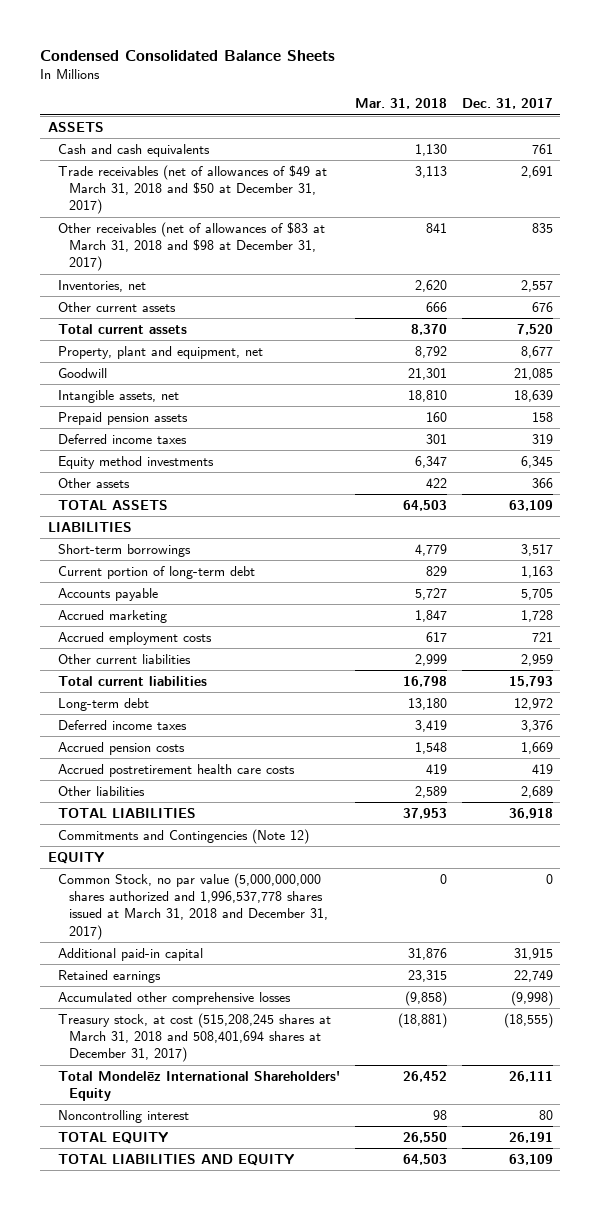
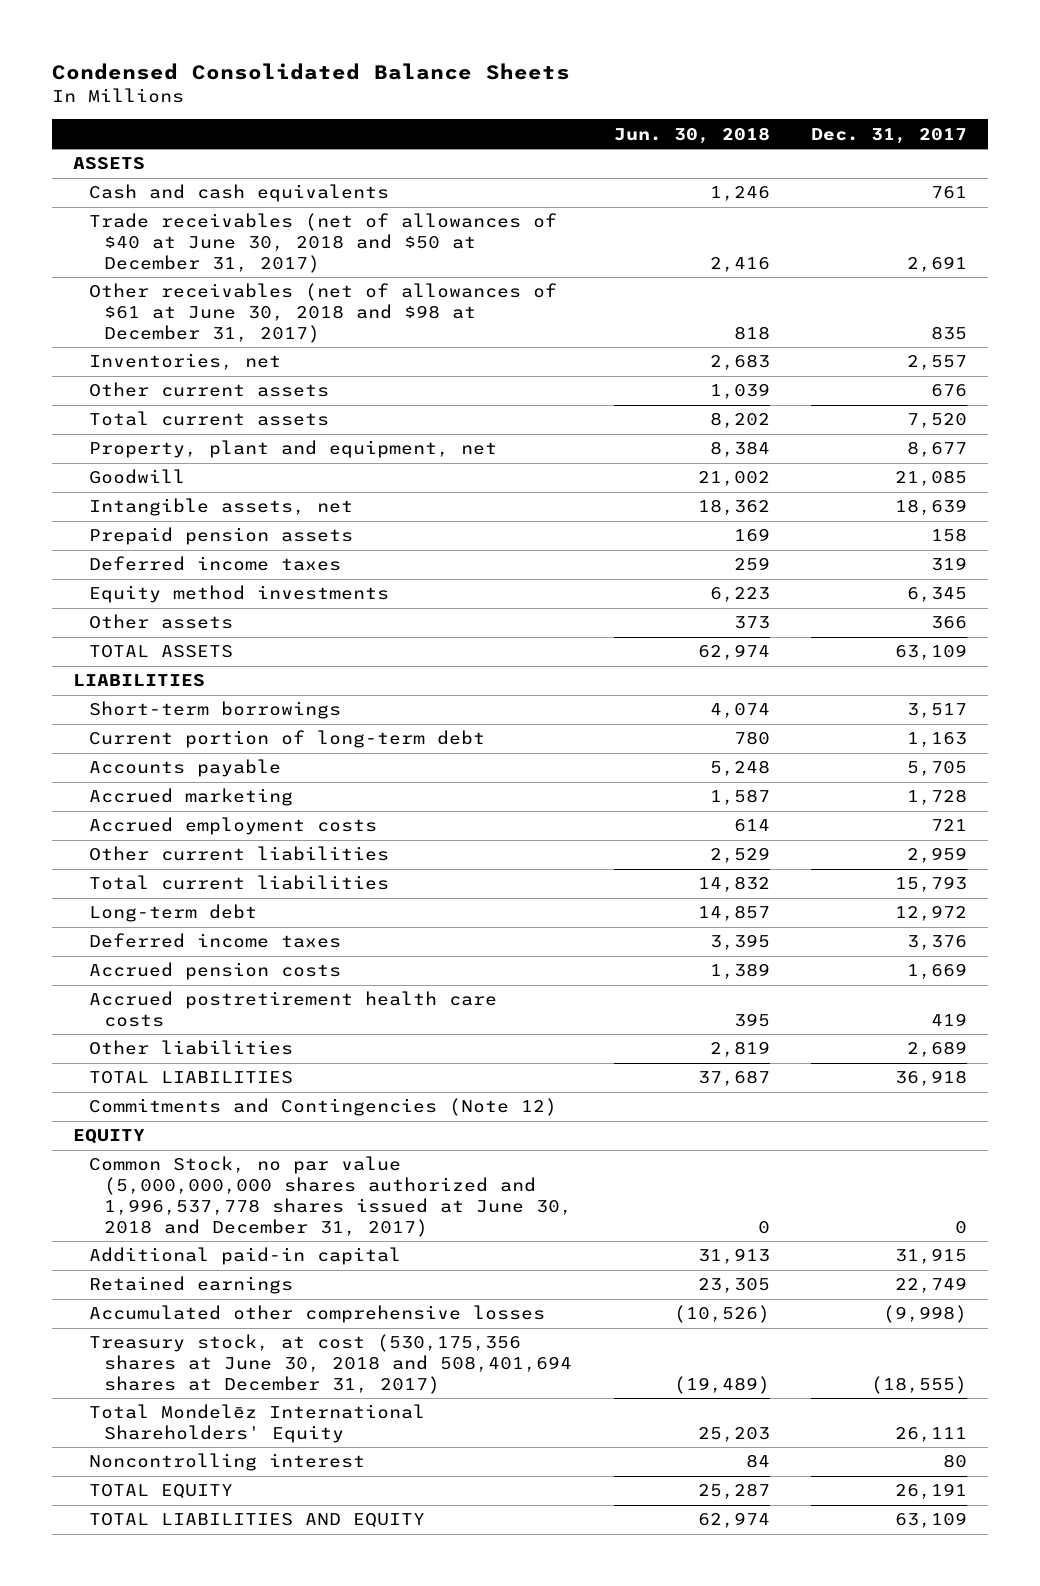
[354,98,447,110] Mar. 31, 2018 -> none
none -> [613,126,770,144] Jun. 30, 2018
[58,164,328,215] Trade receivables (net of allowances of $49 at March 31, 2018 and $50 at December 31, 2017) -> [88,213,557,273] Trade receivables (net of allowances of $40 at June 30, 2018 and $50 at December 31, 2017)
[58,221,326,272] Other receivables (net of allowances of $83 at March 31, 2018 and $98 at December 31, 2017) -> [88,283,557,343] Other receivables (net of allowances of $61 at June 30, 2018 and $98 at December 31, 2017)
[58,872,329,940] Common Stock, no par value (5,000,000,000 shares authorized and 1,996,537,778 shares issued at March 31, 2018 and December 31, 2017) -> [88,1156,573,1237] Common Stock, no par value (5,000,000,000 shares authorized and 1,996,537,778 shares issued at June 30, 2018 and December 31, 2017)
[58,1012,332,1063] Treasury stock, at cost (515,208,245 shares at March 31, 2018 and 508,401,694 shares at December 31, 2017) -> [88,1334,573,1394] Treasury stock, at cost (530,175,356 shares at June 30, 2018 and 508,401,694 shares at December 31, 2017)

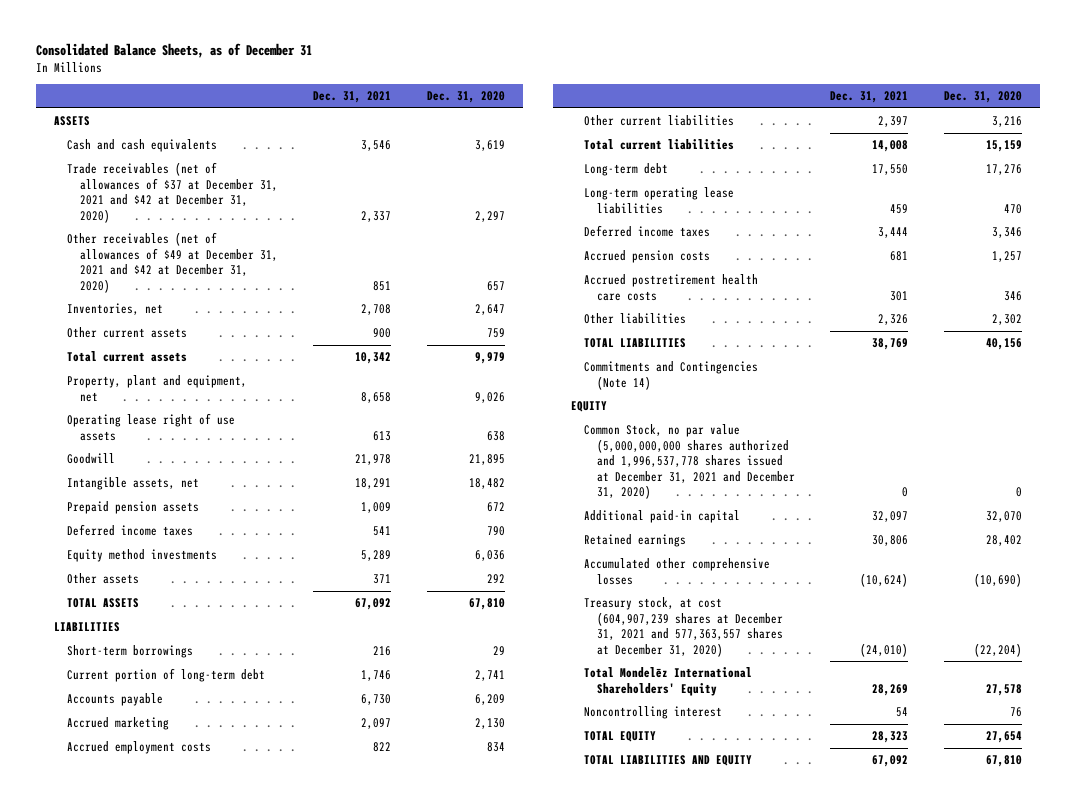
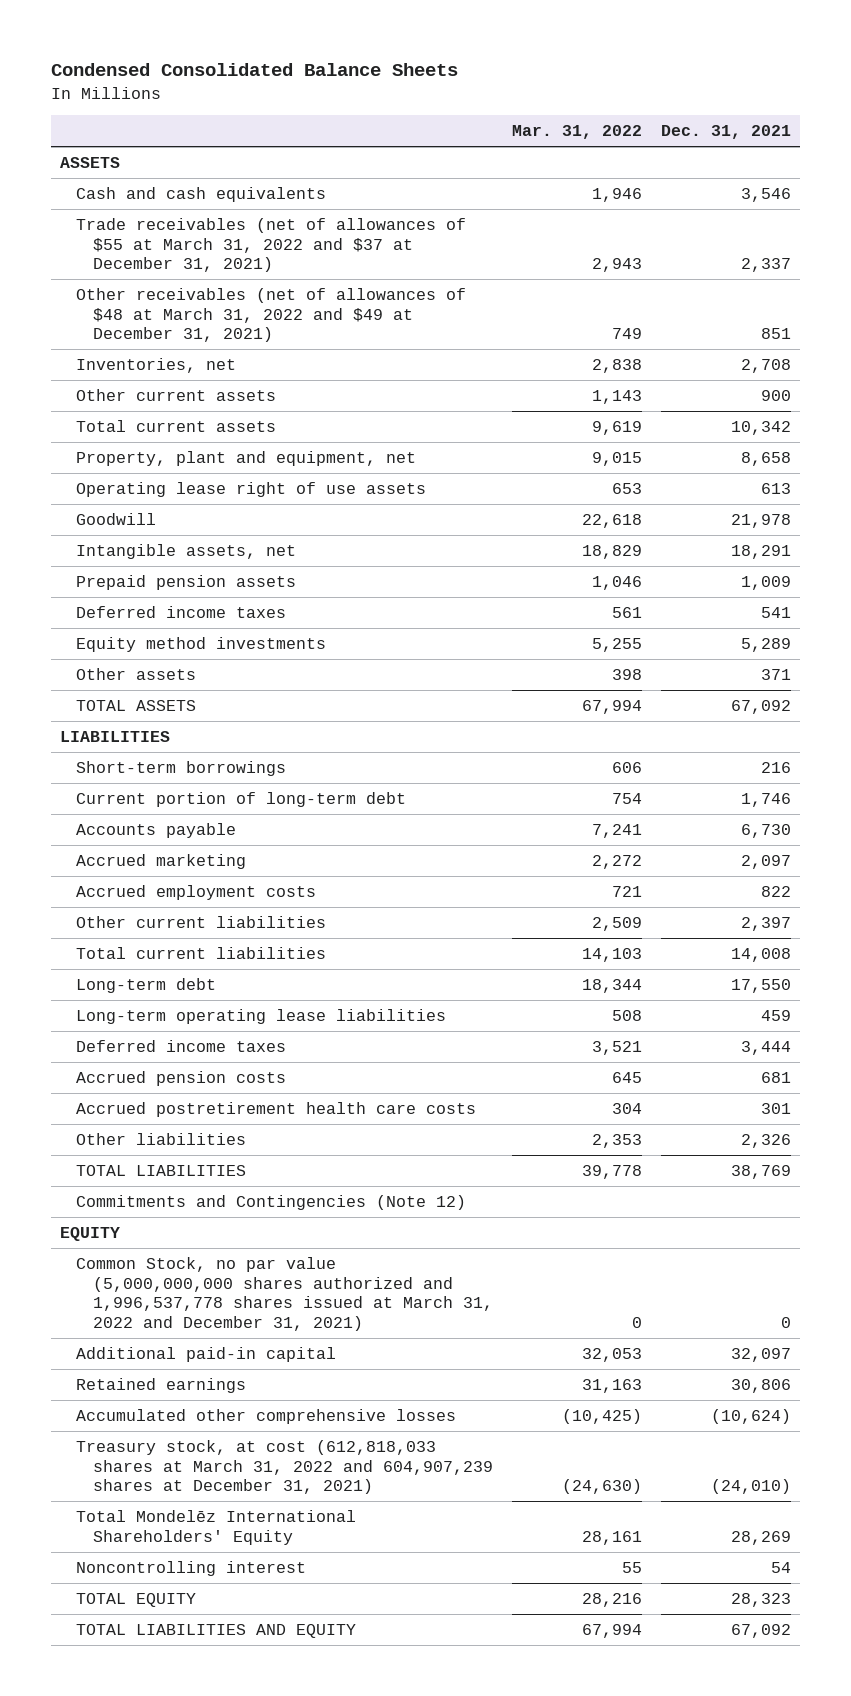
[36,43,313,59] Consolidated Balance Sheets, as of December 31 -> [50,63,458,77] Condensed Consolidated Balance Sheets
[426,91,505,104] Dec. 31, 2020 -> none
none -> [511,125,642,140] Mar. 31, 2022
[67,162,279,223] Trade receivables (net of allowances of $37 at December 31, 2021 and $42 at December 31, 2020) -> [76,217,467,273] Trade receivables (net of allowances of $55 at March 31, 2022 and $37 at December 31, 2021)
[67,232,279,293] Other receivables (net of allowances of $49 at December 31, 2021 and $42 at December 31, 2020) -> [76,287,467,343] Other receivables (net of allowances of $48 at March 31, 2022 and $49 at December 31, 2021)
[584,361,759,390] Commitments and Contingencies (Note 14) -> [76,1194,467,1210] Commitments and Contingencies (Note 12)
[584,424,796,500] Common Stock, no par value (5,000,000,000 shares authorized and 1,996,537,778 shares issued at December 31, 2021 and December 31, 2020) -> [76,1256,493,1331] Common Stock, no par value (5,000,000,000 shares authorized and 1,996,537,778 shares issued at March 31, 2022 and December 31, 2021)
[584,597,784,657] Treasury stock, at cost (604,907,239 shares at December 31, 2021 and 577,363,557 shares at December 31, 2020) -> [76,1439,493,1495] Treasury stock, at cost (612,818,033 shares at March 31, 2022 and 604,907,239 shares at December 31, 2021)

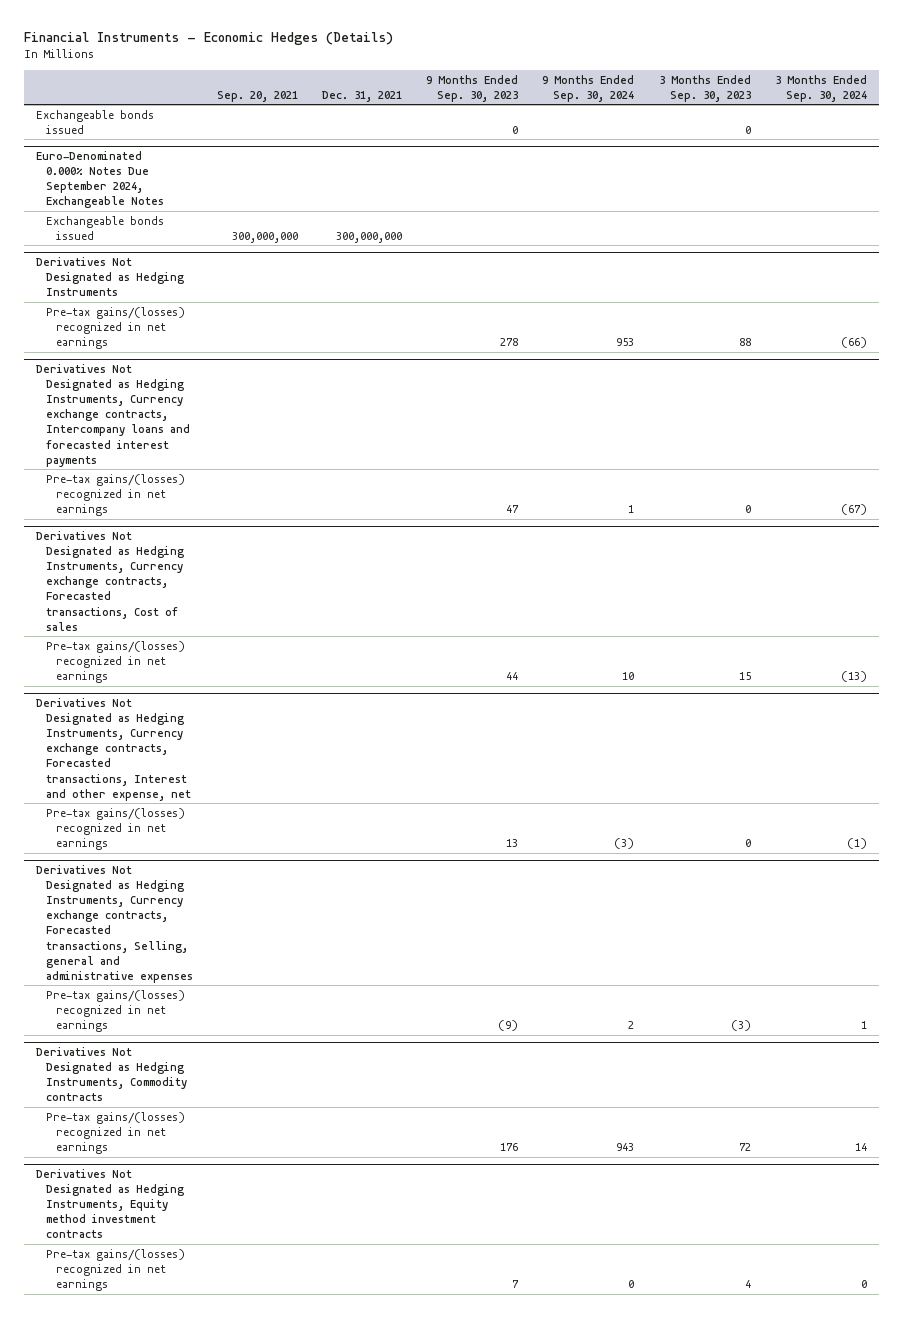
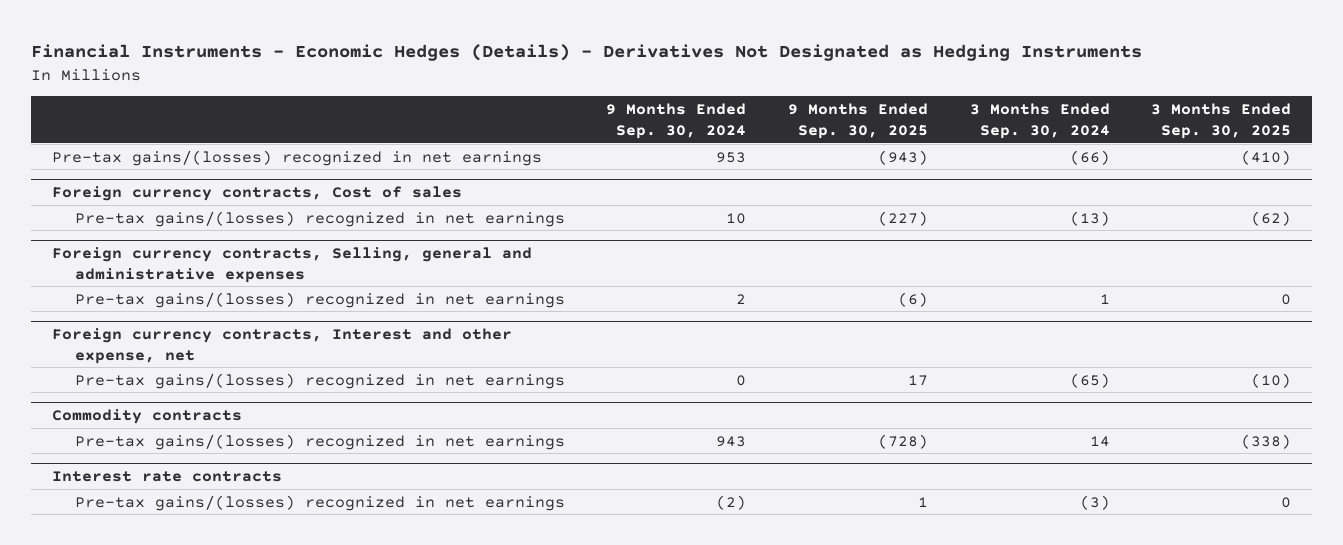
[24,32,394,46] Financial Instruments - Economic Hedges (Details) -> [31,44,1143,62] Financial Instruments - Economic Hedges (Details) - Derivatives Not Designated as Hedging Instruments
[217,90,299,102] Sep. 20, 2021 -> none
[322,90,403,102] Dec. 31, 2021 -> none
[426,74,519,102] 9 Months Ended Sep. 30, 2023 -> none
[658,74,751,102] 3 Months Ended Sep. 30, 2023 -> none
none -> [787,103,928,139] 9 Months Ended Sep. 30, 2025
none -> [1151,103,1292,139] 3 Months Ended Sep. 30, 2025
[36,109,155,134] Exchangeable bonds issued -> none
[36,151,164,209] Euro-Denominated 0.000% Notes Due September 2024, Exchangeable Notes -> none
[45,215,164,240] Exchangeable bonds issued -> none
[36,257,184,297] Derivatives Not Designated as Hedging Instruments -> none
[36,364,190,467] Derivatives Not Designated as Hedging Instruments, Currency exchange contracts, Intercompany loans and forecasted interest payments -> none
[45,473,185,516] Pre-tax gains/(losses) recognized in net earnings -> none
[36,531,184,631] Derivatives Not Designated as Hedging Instruments, Currency exchange contracts, Forecasted transactions, Cost of sales -> none
none -> [52,185,463,201] Foreign currency contracts, Cost of sales
[36,698,191,801] Derivatives Not Designated as Hedging Instruments, Currency exchange contracts, Forecasted transactions, Interest and other expense, net -> none
[45,807,185,850] Pre-tax gains/(losses) recognized in net earnings -> none
[36,865,193,983] Derivatives Not Designated as Hedging Instruments, Currency exchange contracts, Forecasted transactions, Selling, general and administrative expenses -> none
none -> [52,246,533,283] Foreign currency contracts, Selling, general and administrative expenses
[36,1047,187,1102] Derivatives Not Designated as Hedging Instruments, Commodity contracts -> none
none -> [52,327,513,364] Foreign currency contracts, Interest and other expense, net
none -> [74,372,565,389] Pre-tax gains/(losses) recognized in net earnings
none -> [52,408,243,424] Commodity contracts
[36,1169,184,1239] Derivatives Not Designated as Hedging Instruments, Equity method investment contracts -> none
none -> [52,470,283,482] Interest rate contracts
[628,1279,635,1288] 0 -> [716,494,747,510] (2)
[860,1279,867,1288] 0 -> [1079,494,1110,510] (3)

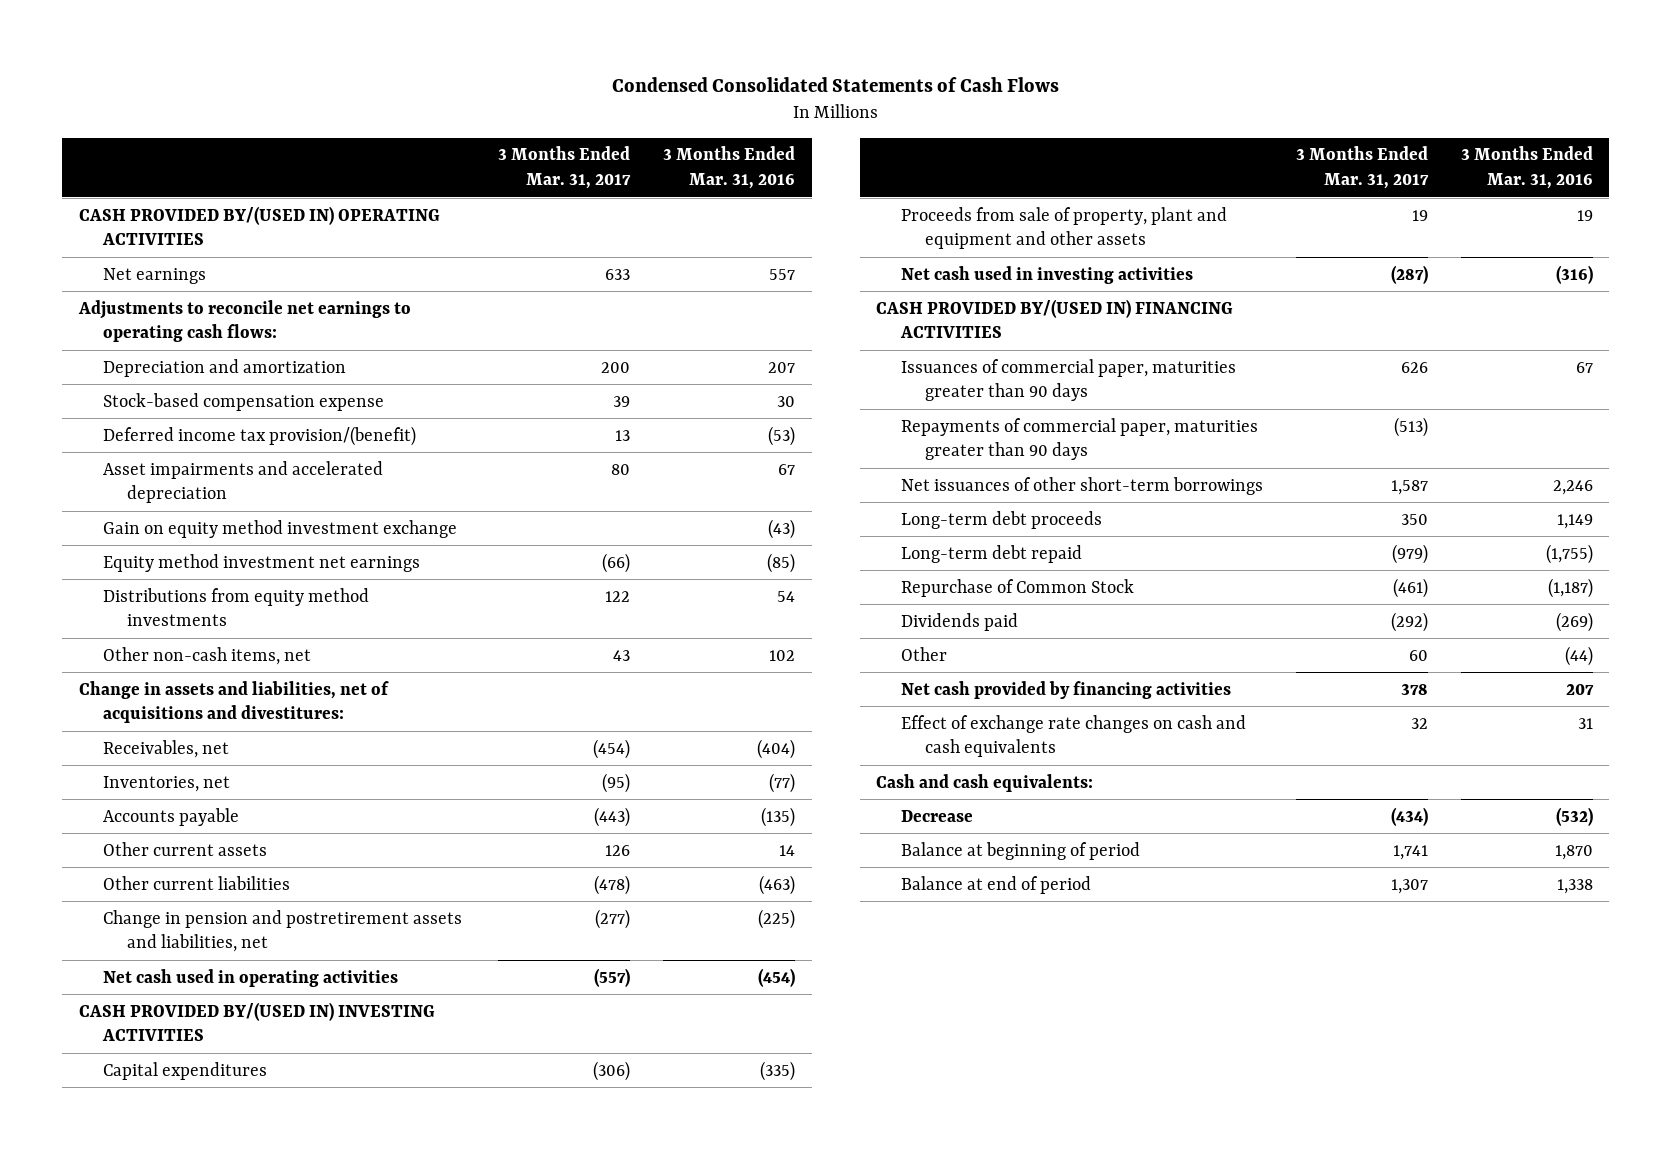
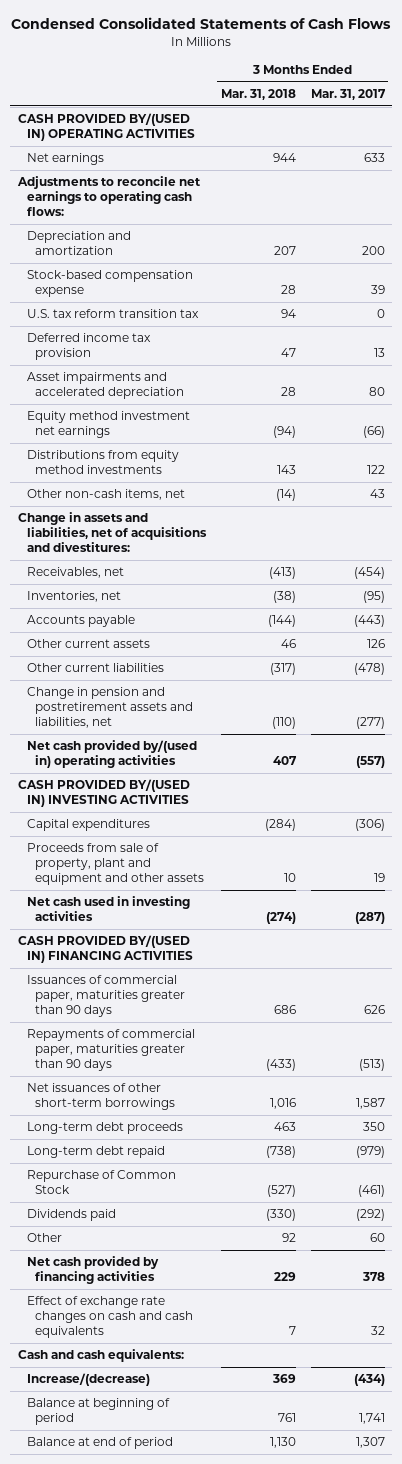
[663,146,796,189] 3 Months Ended Mar. 31, 2016 -> none
none -> [220,88,296,100] Mar. 31, 2018
none -> [26,309,199,319] U.S. tax reform transition tax
[103,425,417,446] Deferred income tax provision/(benefit) -> [26,333,151,361] Deferred income tax provision
[103,519,458,538] Gain on equity method investment exchange -> none
[103,968,399,987] Net cash used in operating activities -> [26,740,197,769] Net cash provided by/(used in) operating activities
[900,809,973,822] Decrease -> [26,1373,150,1387] Increase/(decrease)

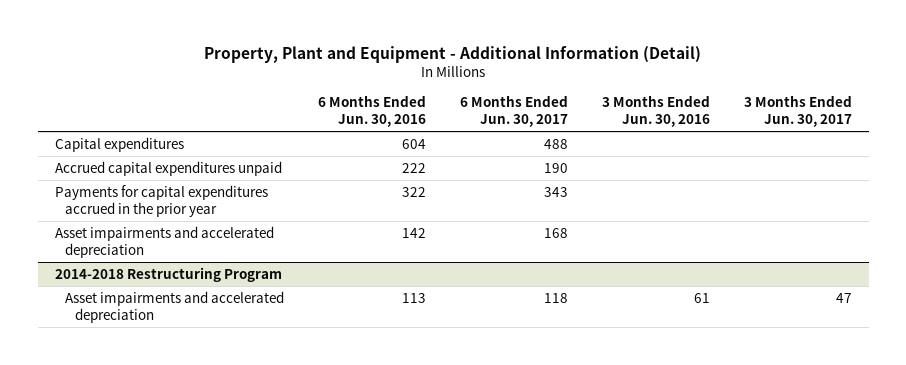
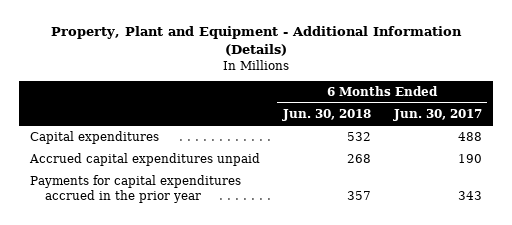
[204,45,702,63] Property, Plant and Equipment - Additional Information (Detail) -> [50,26,462,57] Property, Plant and Equipment - Additional Information (Details)
[317,95,426,128] 6 Months Ended Jun. 30, 2016 -> none
[601,95,710,128] 3 Months Ended Jun. 30, 2016 -> none
[743,95,852,128] 3 Months Ended Jun. 30, 2017 -> none
none -> [281,109,371,122] Jun. 30, 2018
[54,225,274,259] Asset impairments and accelerated depreciation -> none
[54,266,282,282] 2014-2018 Restructuring Program -> none
[64,290,284,324] Asset impairments and accelerated depreciation -> none

